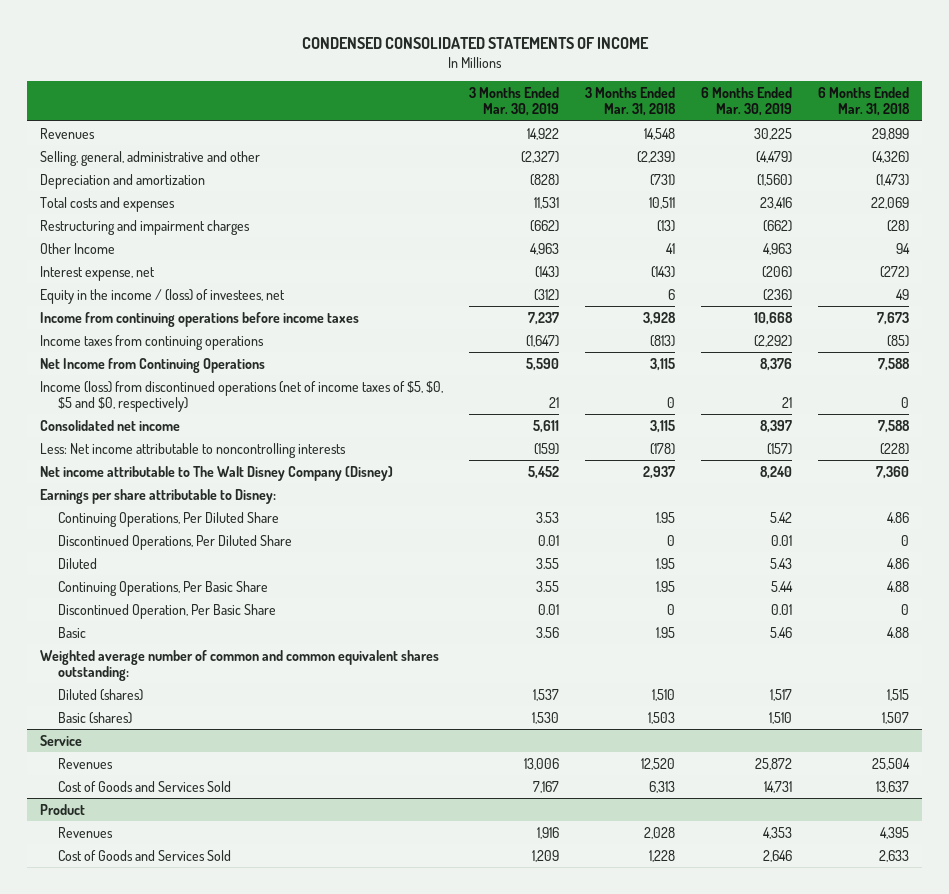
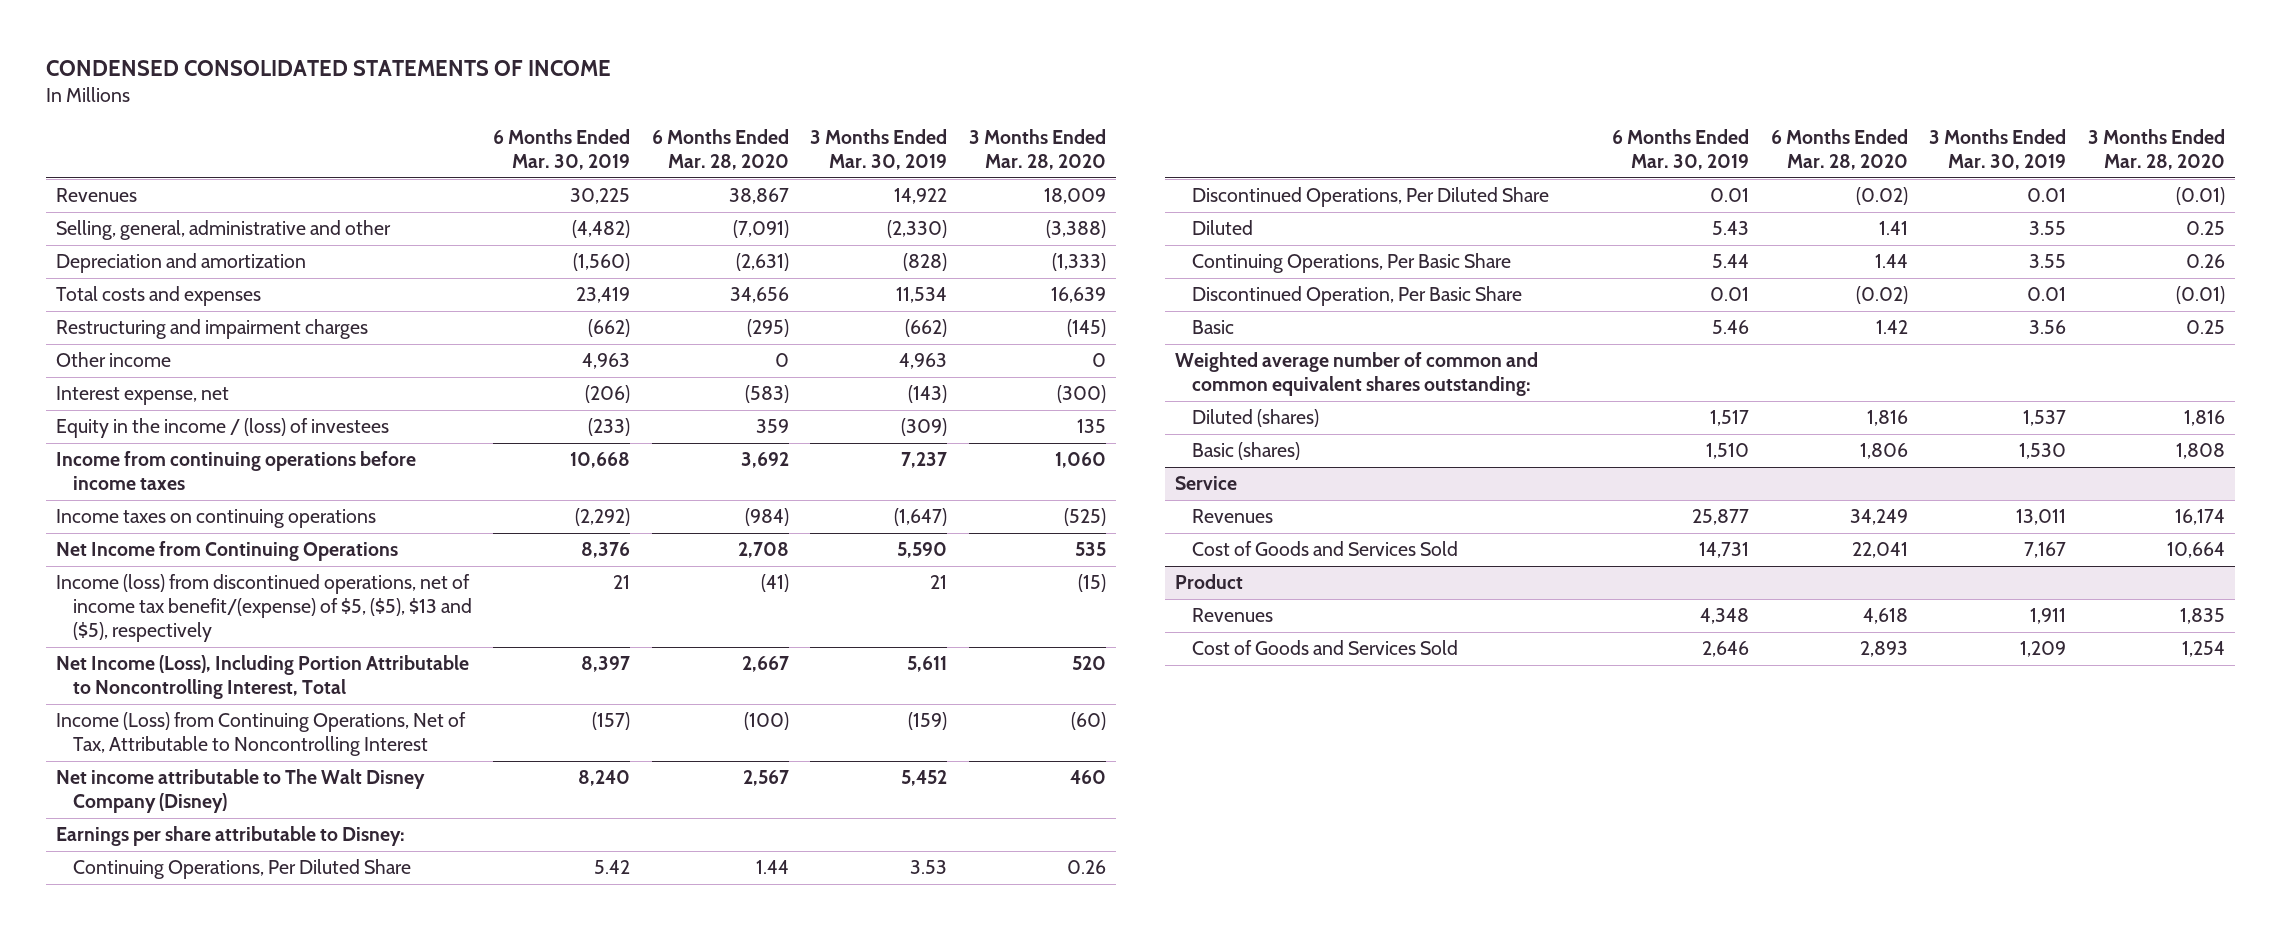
[585,86,677,117] 3 Months Ended Mar. 31, 2018 -> none
[817,86,910,117] 6 Months Ended Mar. 31, 2018 -> none
none -> [651,129,789,171] 6 Months Ended Mar. 28, 2020
none -> [968,129,1106,171] 3 Months Ended Mar. 28, 2020
[521,150,560,163] (2,327) -> [887,220,948,239] (2,330)
[755,150,792,163] (4,479) -> [572,220,631,239] (4,482)
[534,196,560,209] 11,531 -> [896,287,948,304] 11,534
[759,196,792,209] 23,416 -> [576,287,631,304] 23,419
[40,242,116,254] Other Income -> [56,352,172,368] Other income
[40,288,286,304] Equity in the income / (loss) of investees, net -> [56,418,390,439] Equity in the income / (loss) of investees
[534,288,560,301] (312) -> [901,418,948,437] (309)
[762,288,792,301] (236) -> [588,418,631,437] (233)
[40,334,265,350] Income taxes from continuing operations -> [56,509,377,529] Income taxes on continuing operations
[40,380,444,412] Income (loss) from discontinued operations (net of income taxes of $5, $0, $5 and $0, respectively) -> [56,574,472,642] Income (loss) from discontinued operations, net of income tax benefit/(expense) of $5, ($5), $13 and ($5), respectively
[40,419,181,431] Consolidated net income -> [56,655,470,700] Net Income (Loss), Including Portion Attributable to Noncontrolling Interest, Total
[40,442,347,458] Less: Net income attributable to noncontrolling interests -> [56,712,467,757] Income (Loss) from Continuing Operations, Net of Tax, Attributable to Noncontrolling Interest
[524,757,560,770] 13,006 -> [2016,509,2067,526] 13,011
[754,757,792,770] 25,872 -> [1692,509,1750,526] 25,877
[537,826,560,839] 1,916 -> [2030,608,2067,625] 1,911
[762,826,792,839] 4,353 -> [1700,608,1750,625] 4,348

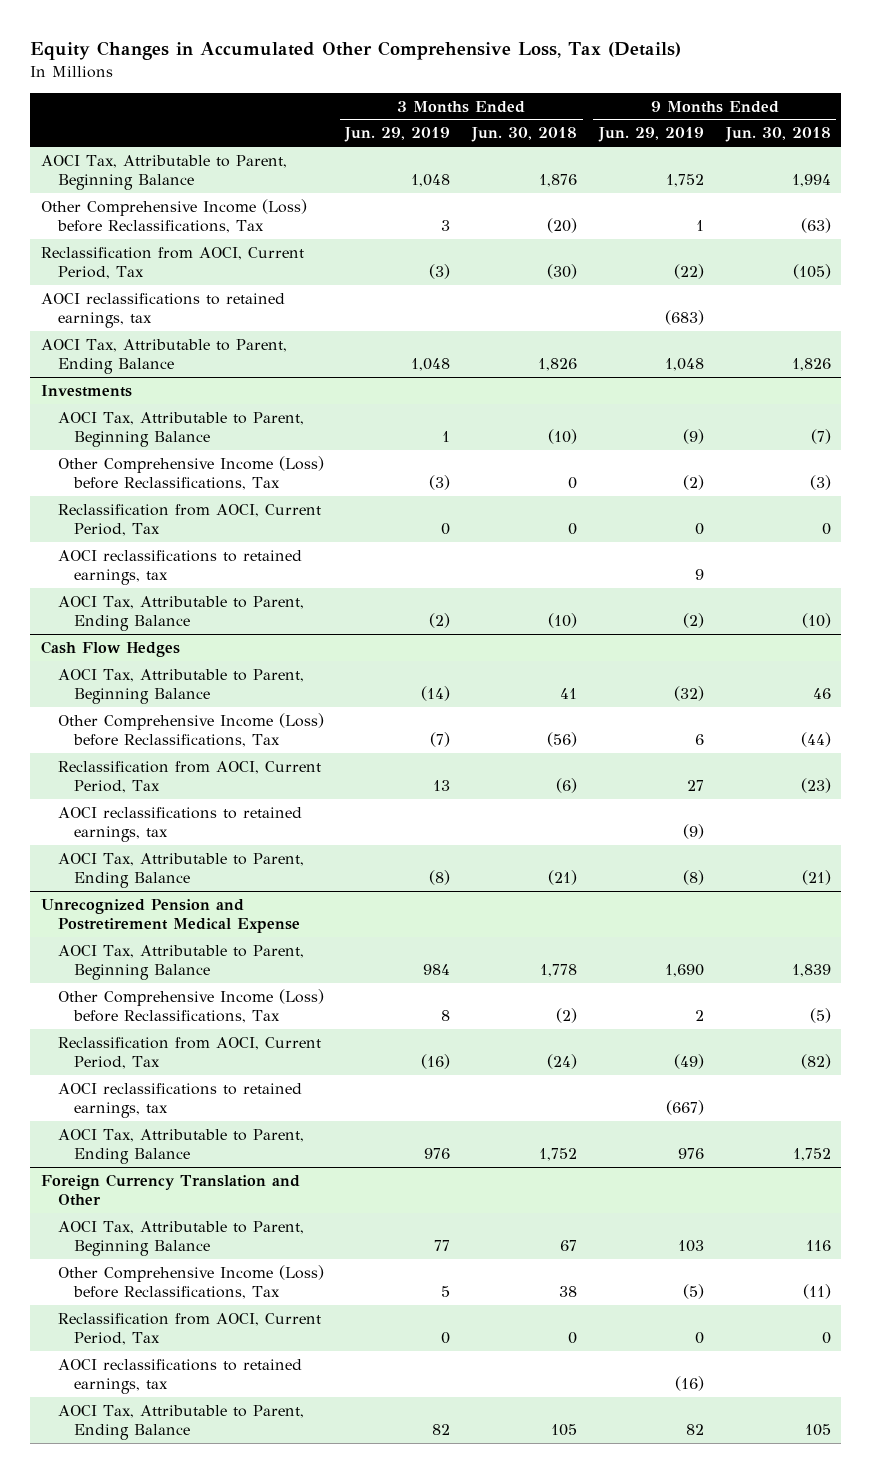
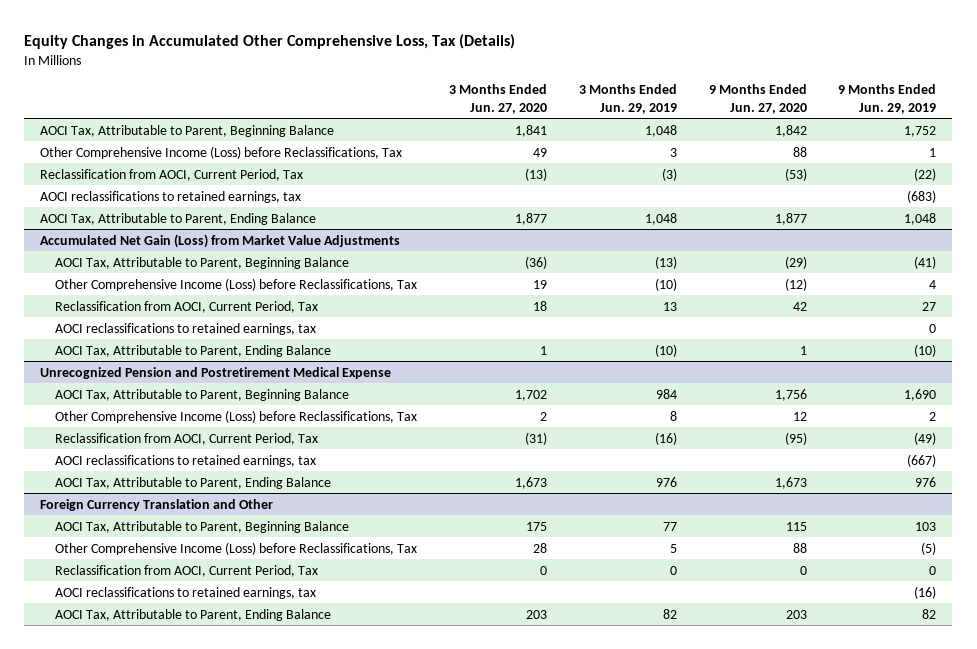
[471,127,578,143] Jun. 30, 2018 -> none
[724,127,831,143] Jun. 30, 2018 -> none
none -> [448,84,547,114] 3 Months Ended Jun. 27, 2020
none -> [708,84,807,114] 9 Months Ended Jun. 27, 2020
[41,384,133,397] Investments -> none
[57,503,321,536] Reclassification from AOCI, Current Period, Tax -> none
[57,549,302,585] AOCI reclassifications to retained earnings, tax -> none
[57,595,304,631] AOCI Tax, Attributable to Parent, Ending Balance -> none
[41,640,181,657] Cash Flow Hedges -> none
[57,668,304,704] AOCI Tax, Attributable to Parent, Beginning Balance -> none
[57,712,324,747] Other Comprehensive Income (Loss) before Reclassifications, Tax -> none
none -> [40,233,401,248] Accumulated Net Gain (Loss) from Market Value Adjustments
[442,430,451,442] 1 -> [654,255,677,269] (13)
[682,428,704,444] (9) -> [914,255,937,269] (41)
[429,474,451,490] (3) -> [654,277,677,291] (10)
[682,474,704,490] (2) -> [929,279,937,289] 4
[682,823,704,839] (9) -> [929,323,937,333] 0
[429,869,451,885] (8) -> [654,343,677,357] (10)
[682,869,704,885] (8) -> [914,343,937,357] (10)

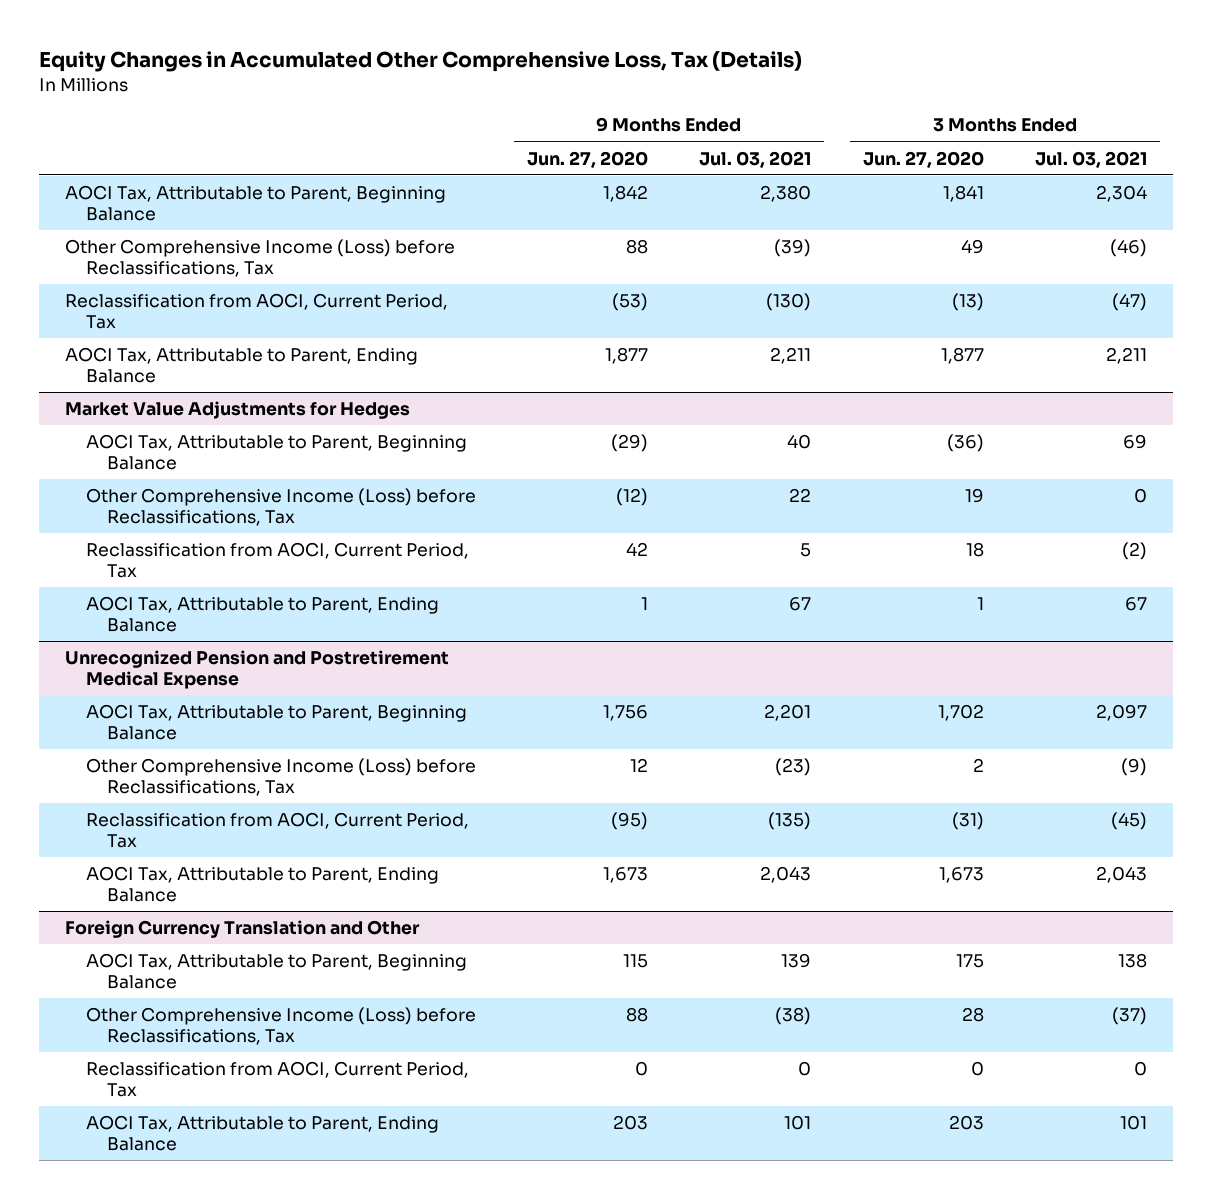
[578,84,677,114] 3 Months Ended Jun. 29, 2019 -> none
[838,84,937,114] 9 Months Ended Jun. 29, 2019 -> none
none -> [699,150,812,168] Jul. 03, 2021
none -> [1034,150,1147,168] Jul. 03, 2021
[40,190,302,203] AOCI reclassifications to retained earnings, tax -> none
[40,233,401,248] Accumulated Net Gain (Loss) from Market Value Adjustments -> [64,401,410,420] Market Value Adjustments for Hedges
[54,322,316,335] AOCI reclassifications to retained earnings, tax -> none
[54,454,316,467] AOCI reclassifications to retained earnings, tax -> none
[54,586,316,599] AOCI reclassifications to retained earnings, tax -> none

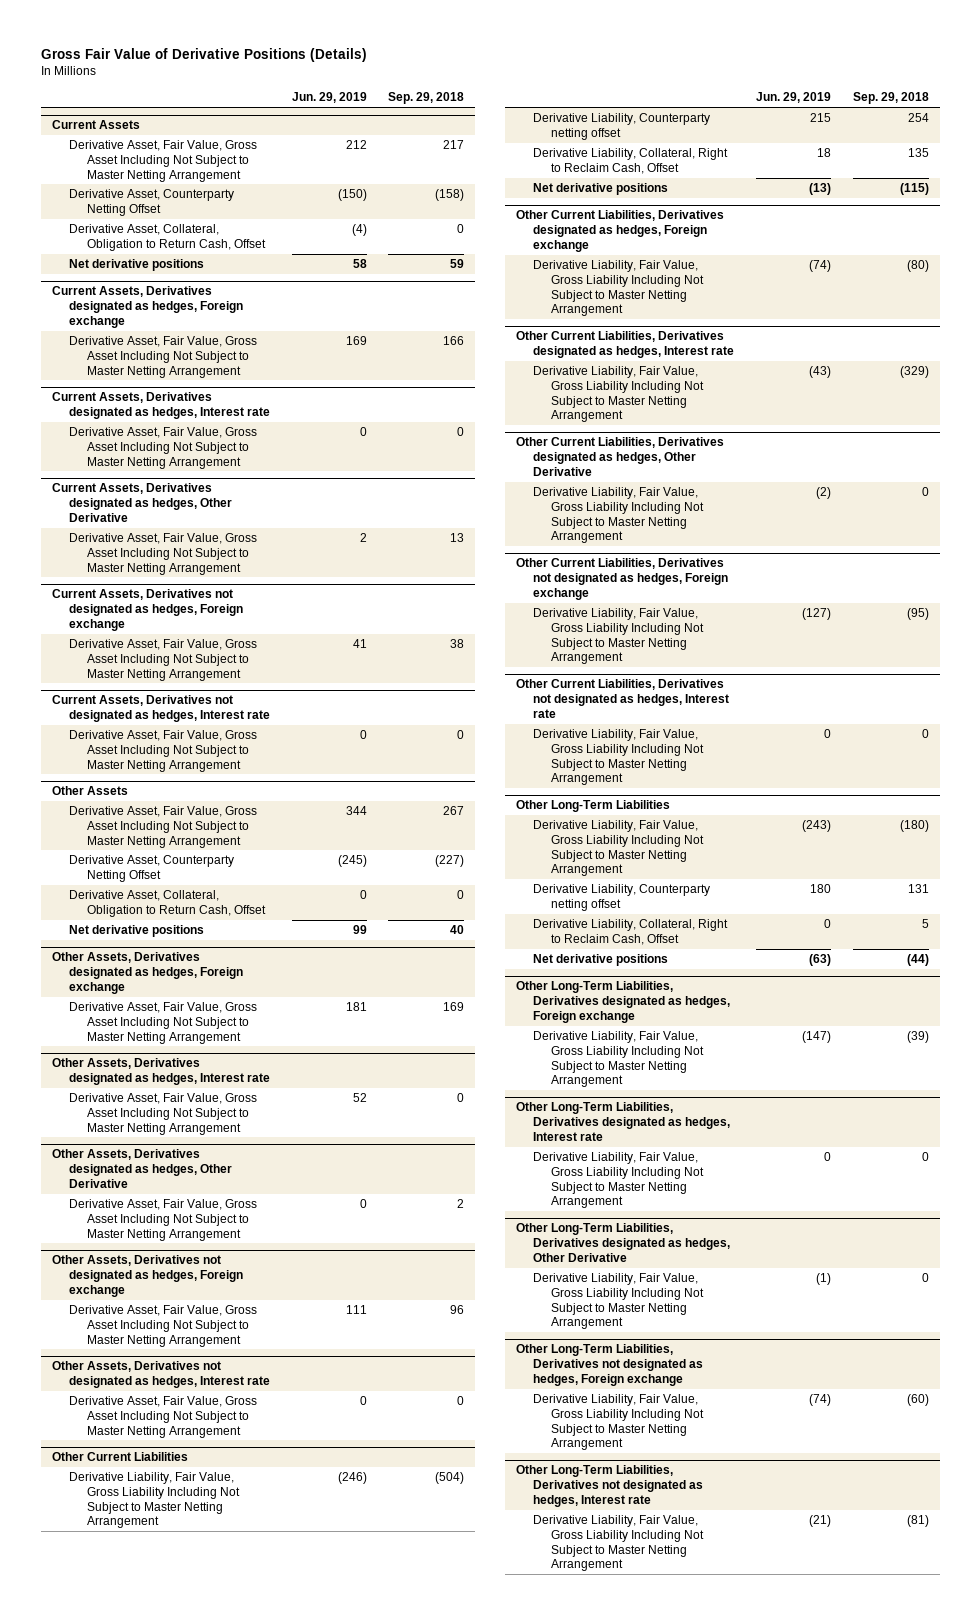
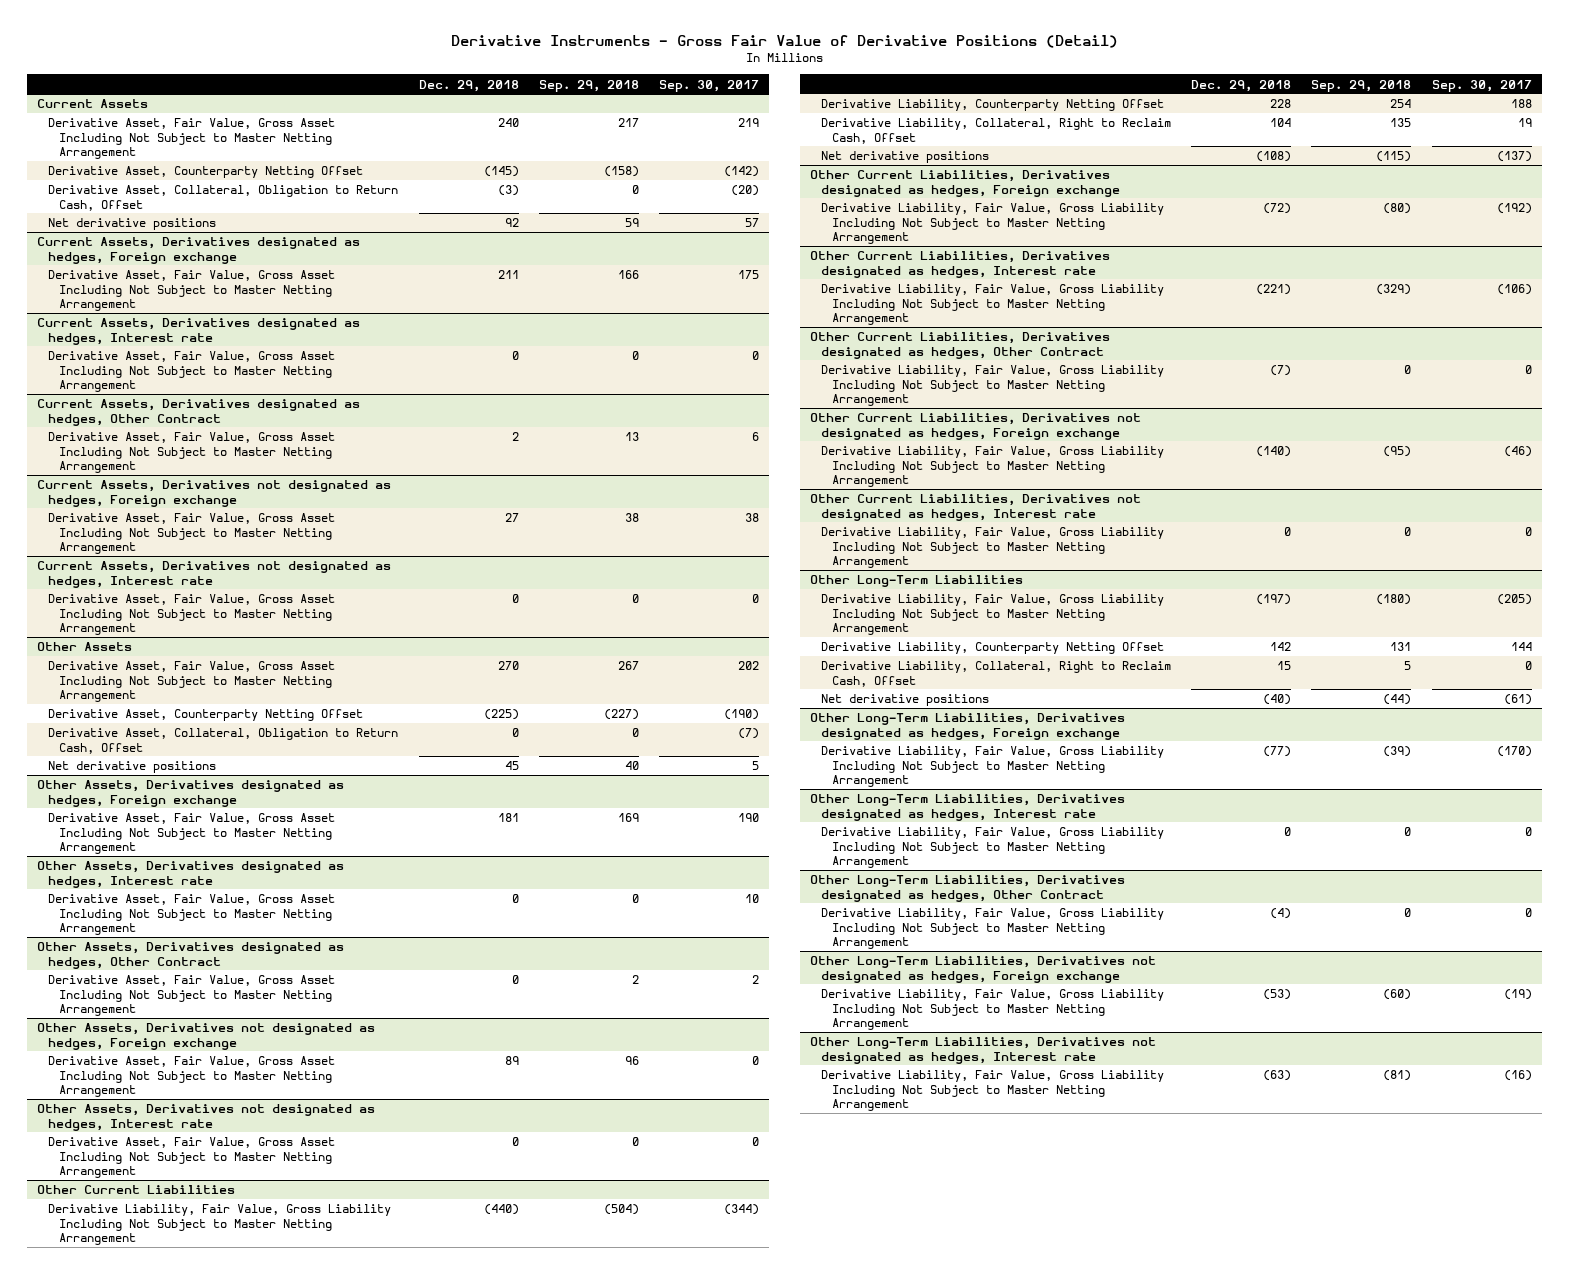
[40,48,367,63] Gross Fair Value of Derivative Positions (Details) -> [450,34,1118,48] Derivative Instruments - Gross Fair Value of Derivative Positions (Detail)
[291,92,367,104] Jun. 29, 2019 -> none
none -> [418,79,519,92] Dec. 29, 2018
none -> [659,79,760,92] Sep. 30, 2017
[51,483,233,522] Current Assets, Derivatives designated as hedges, Other Derivative -> [37,399,361,426] Current Assets, Derivatives designated as hedges, Other Contract
[51,1149,233,1188] Other Assets, Derivatives designated as hedges, Other Derivative -> [37,942,345,969] Other Assets, Derivatives designated as hedges, Other Contract
[533,112,711,140] Derivative Liability, Counterparty netting offset -> [820,99,1164,112] Derivative Liability, Counterparty Netting Offset
[515,437,724,476] Other Current Liabilities, Derivatives designated as hedges, Other Derivative -> [809,332,1110,359] Other Current Liabilities, Derivatives designated as hedges, Other Contract
[533,883,711,911] Derivative Liability, Counterparty netting offset -> [820,642,1164,655] Derivative Liability, Counterparty Netting Offset
[515,1223,731,1262] Other Long-Term Liabilities, Derivatives designated as hedges, Other Derivative -> [809,875,1125,902] Other Long-Term Liabilities, Derivatives designated as hedges, Other Contract

